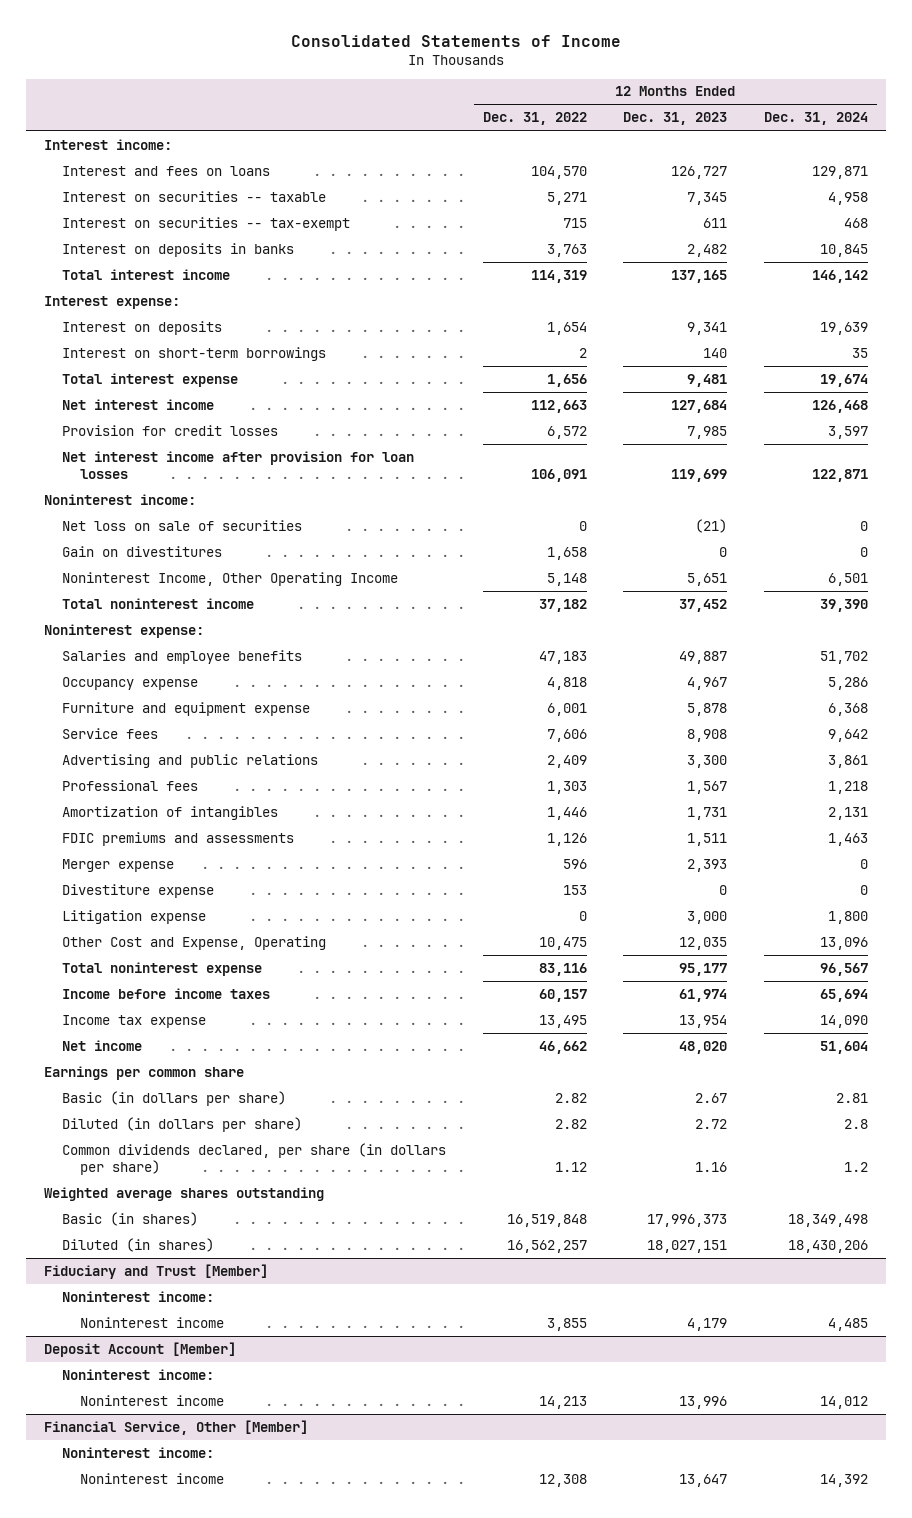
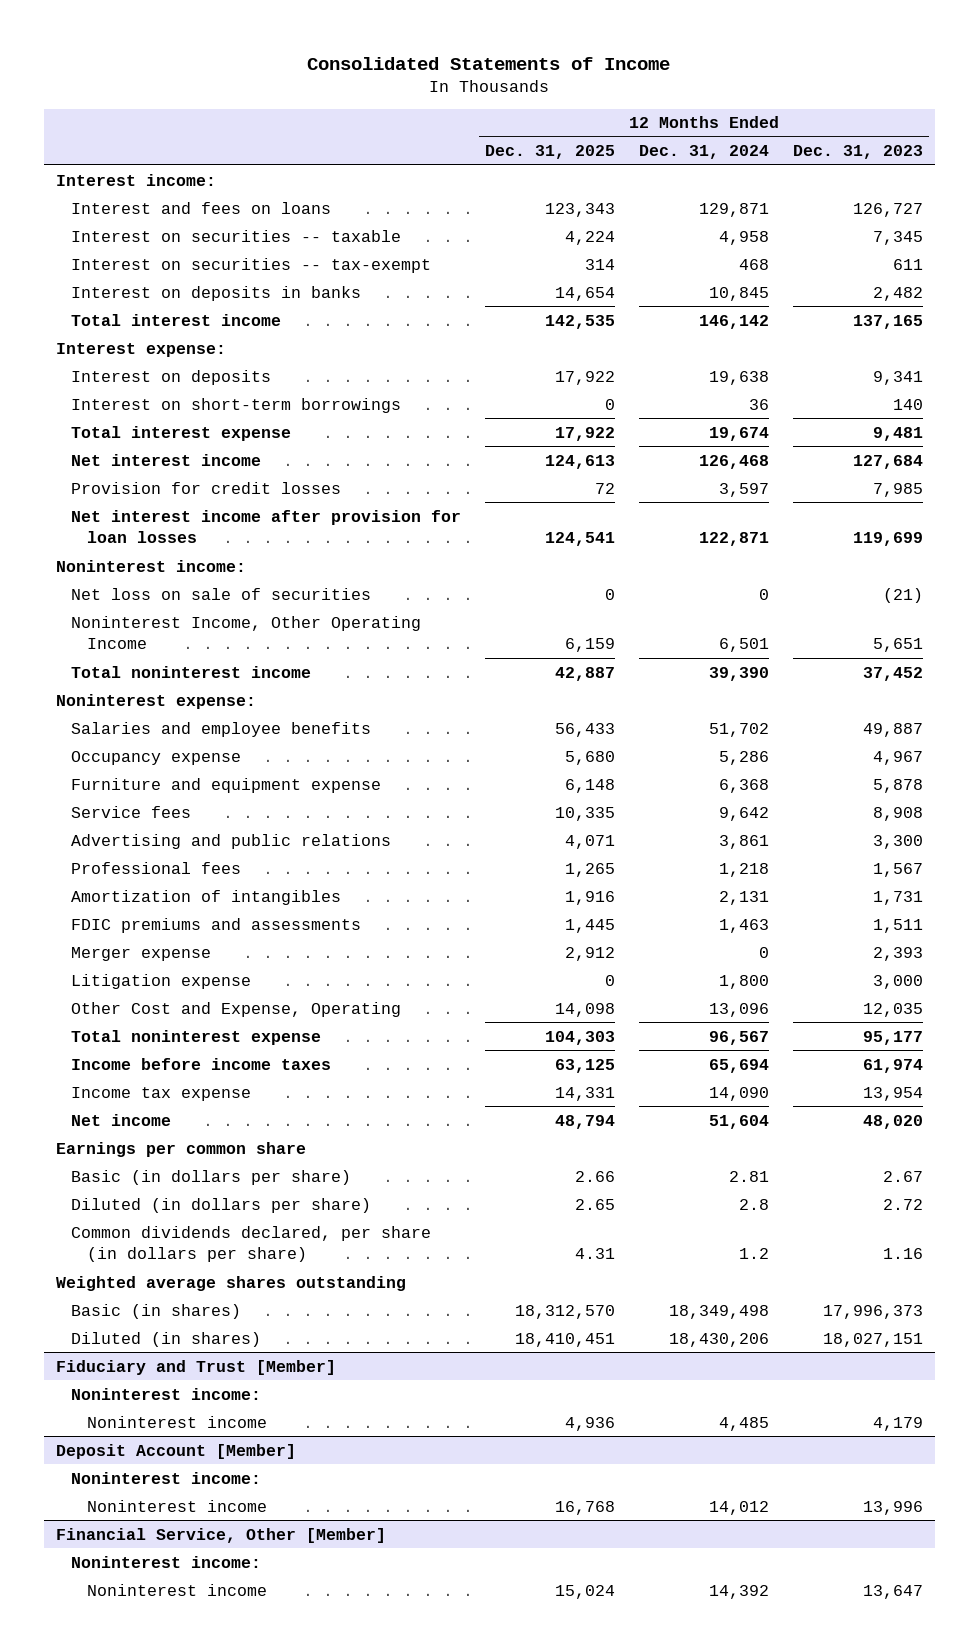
[482,112,587,126] Dec. 31, 2022 -> none
none -> [485,145,616,160] Dec. 31, 2025
[820,321,869,335] 19,639 -> [708,370,769,385] 19,638
[852,347,869,358] 35 -> [748,398,769,410] 36
[62,545,223,557] Gain on divestitures -> none
[62,883,215,898] Divestiture expense -> none

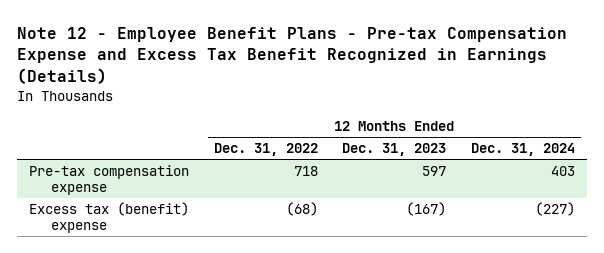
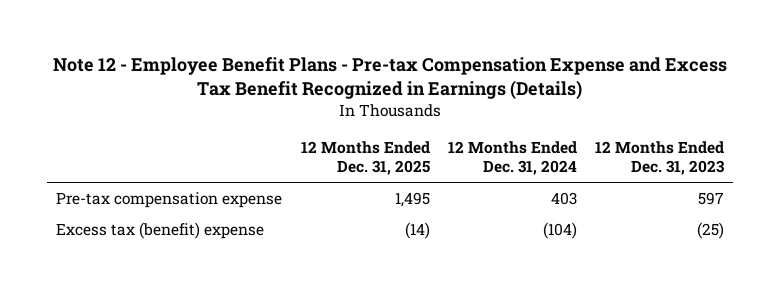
[213,143,318,157] Dec. 31, 2022 -> none
none -> [300,140,430,176] 12 Months Ended Dec. 31, 2025
[406,202,447,217] (167) -> [697,222,725,240] (25)
[534,202,575,217] (227) -> [542,222,577,240] (104)

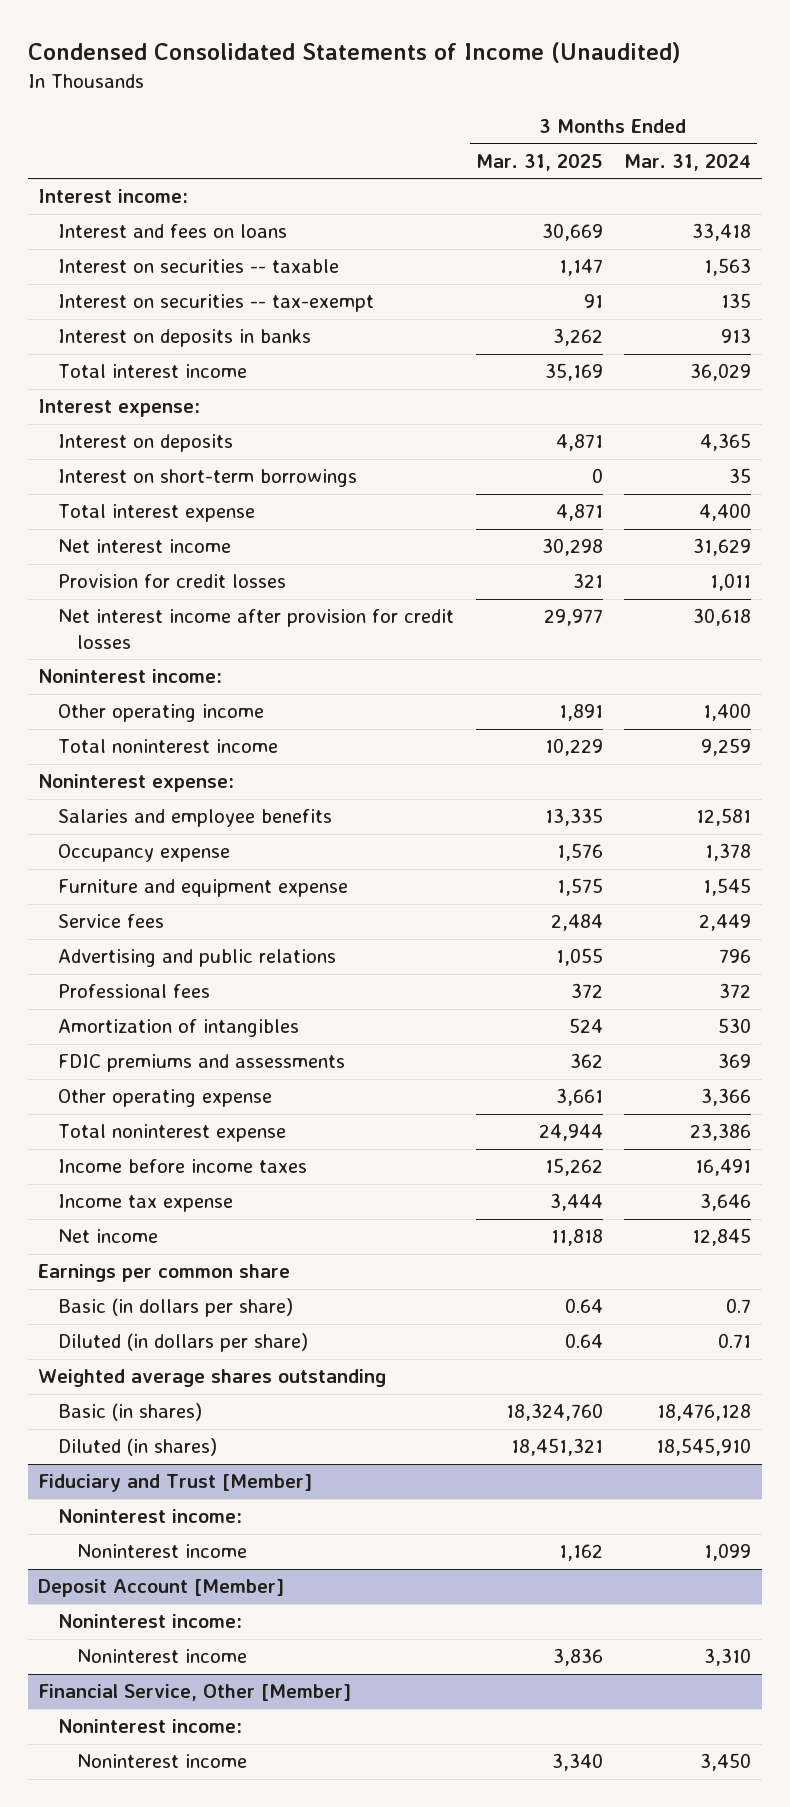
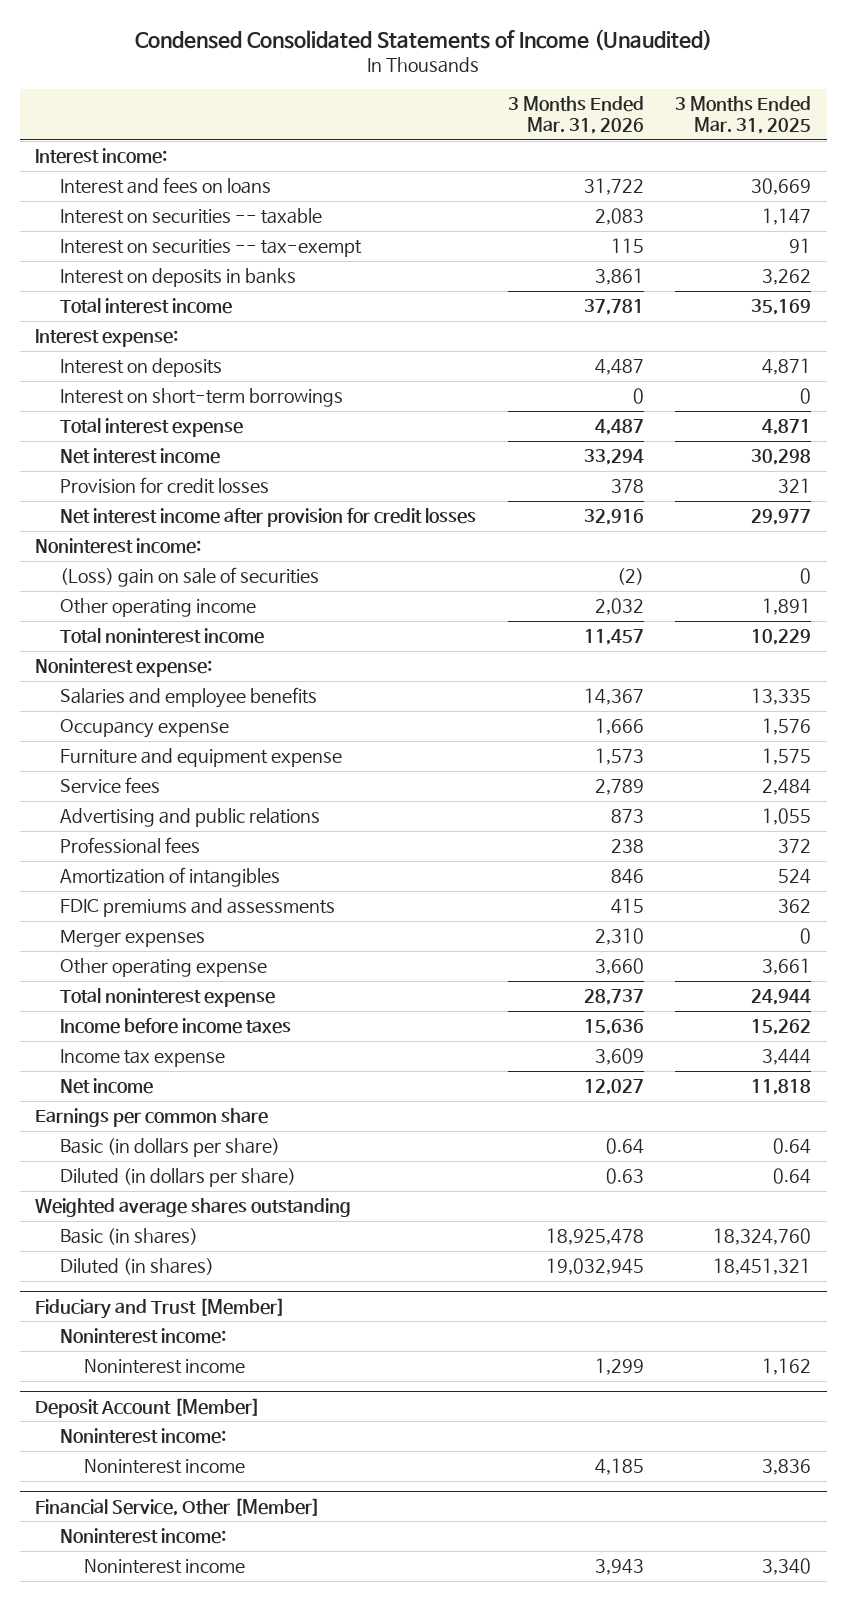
[624,153,752,171] Mar. 31, 2024 -> none
none -> [507,96,644,135] 3 Months Ended Mar. 31, 2026
none -> [59,567,319,588] (Loss) gain on sale of securities
none -> [59,930,205,948] Merger expenses

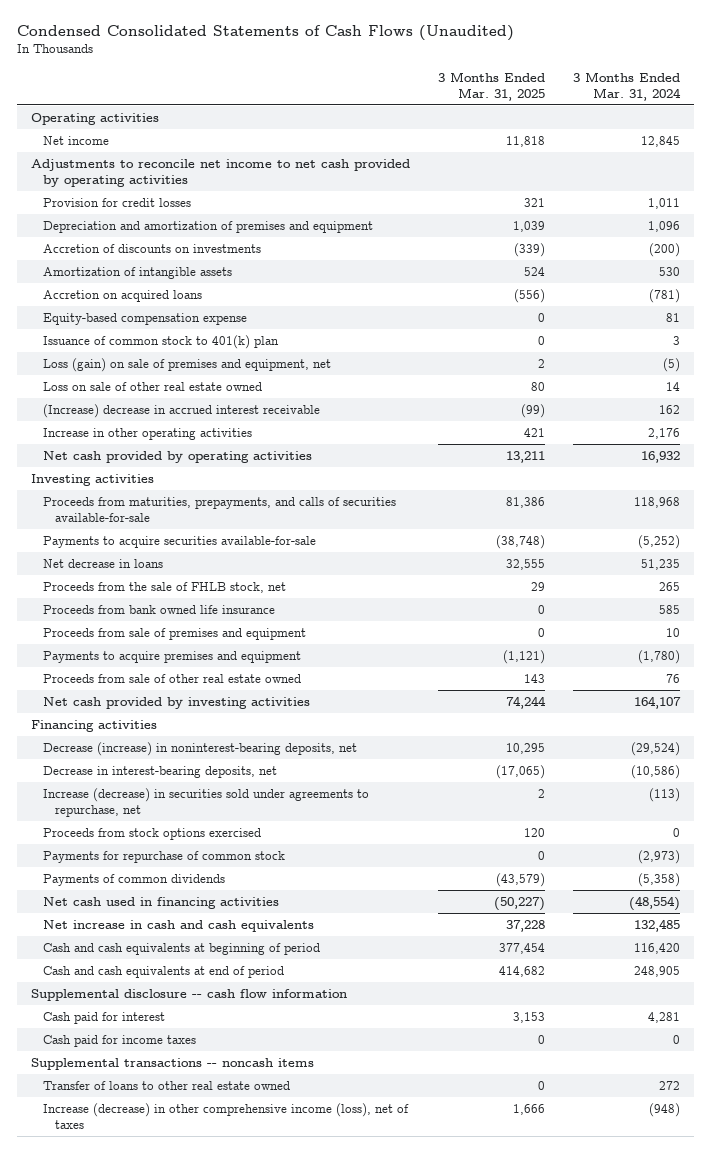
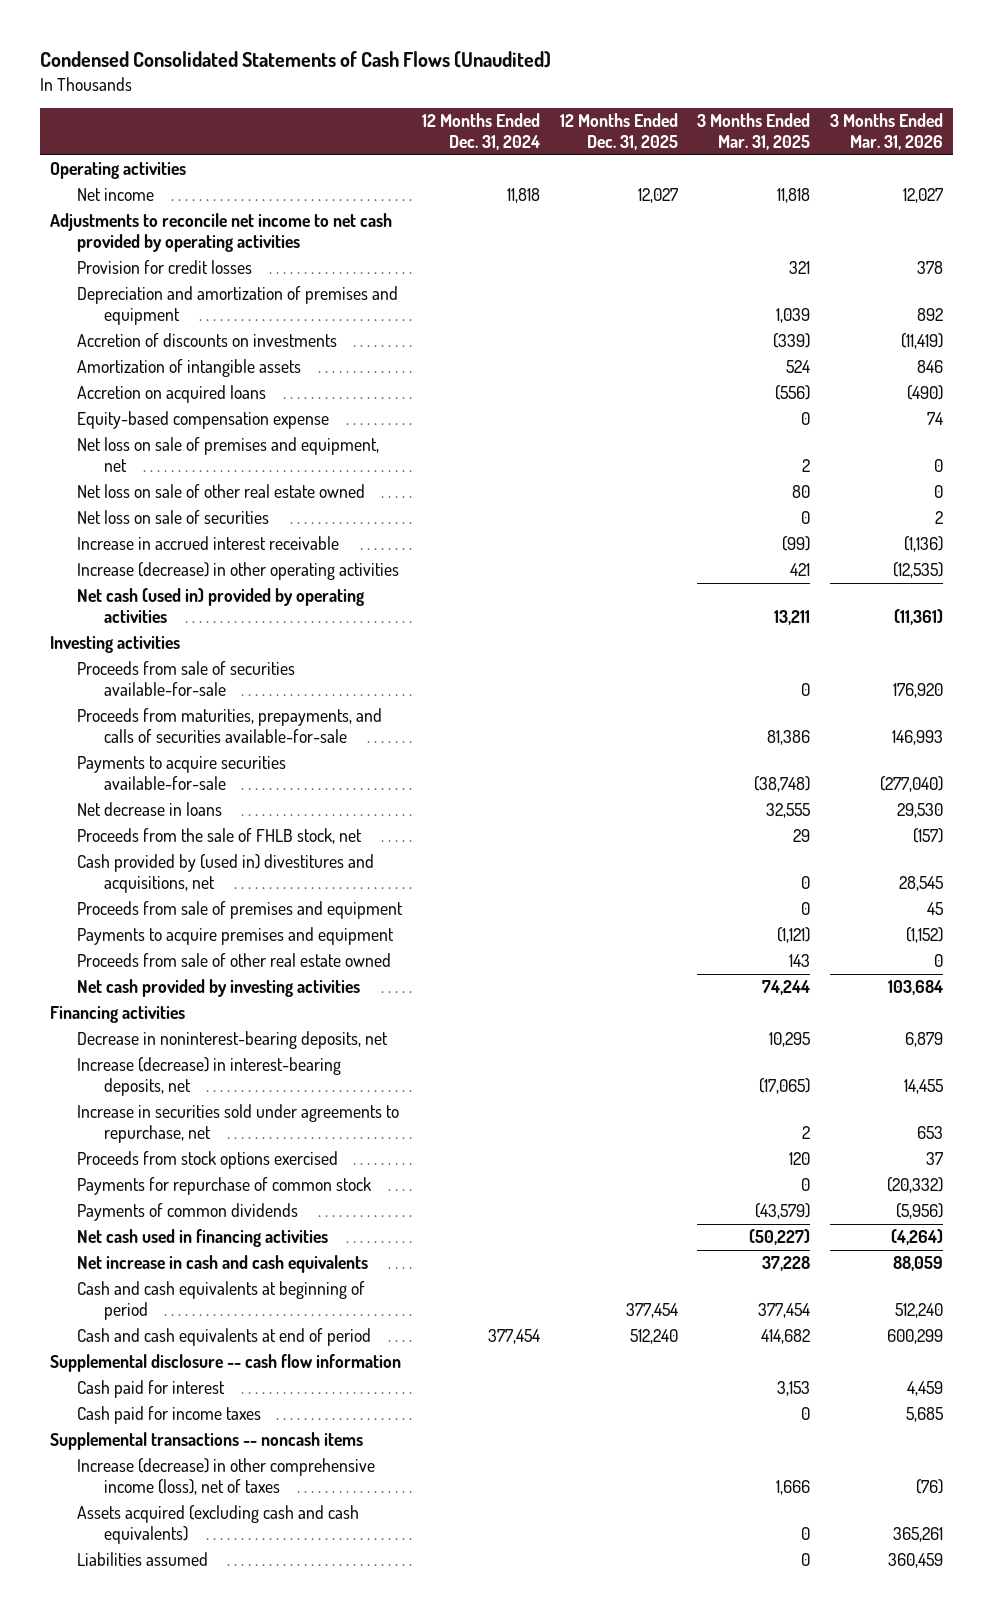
[573,71,682,101] 3 Months Ended Mar. 31, 2024 -> none
none -> [421,113,540,151] 12 Months Ended Dec. 31, 2024
none -> [559,113,678,151] 12 Months Ended Dec. 31, 2025
none -> [830,113,944,151] 3 Months Ended Mar. 31, 2026
[42,334,279,349] Issuance of common stock to 401(k) plan -> none
[42,357,331,372] Loss (gain) on sale of premises and equipment, net -> [77,437,380,472] Net loss on sale of premises and equipment, net
[42,381,262,391] Loss on sale of other real estate owned -> [77,484,366,499] Net loss on sale of other real estate owned
none -> [77,510,270,525] Net loss on sale of securities
[42,403,320,418] (Increase) decrease in accrued interest receivable -> [77,536,340,551] Increase in accrued interest receivable
[42,427,252,440] Increase in other operating activities -> [77,562,400,581] Increase (decrease) in other operating activities
[42,450,312,463] Net cash provided by operating activities -> [77,588,365,623] Net cash (used in) provided by operating activities
none -> [77,661,296,696] Proceeds from sale of securities available-for-sale
[42,604,275,614] Proceeds from bank owned life insurance -> none
none -> [77,854,375,893] Cash provided by (used in) divestitures and acquisitions, net
[42,741,357,756] Decrease (increase) in noninterest-bearing deposits, net -> [77,1031,389,1050] Decrease in noninterest-bearing deposits, net
[42,765,277,778] Decrease in interest-bearing deposits, net -> [77,1057,342,1096] Increase (decrease) in interest-bearing deposits, net
[42,787,369,817] Increase (decrease) in securities sold under agreements to repurchase, net -> [77,1104,400,1143] Increase in securities sold under agreements to repurchase, net
[42,1080,290,1090] Transfer of loans to other real estate owned -> none
none -> [77,1505,360,1544] Assets acquired (excluding cash and cash equivalents)
none -> [77,1552,209,1567] Liabilities assumed

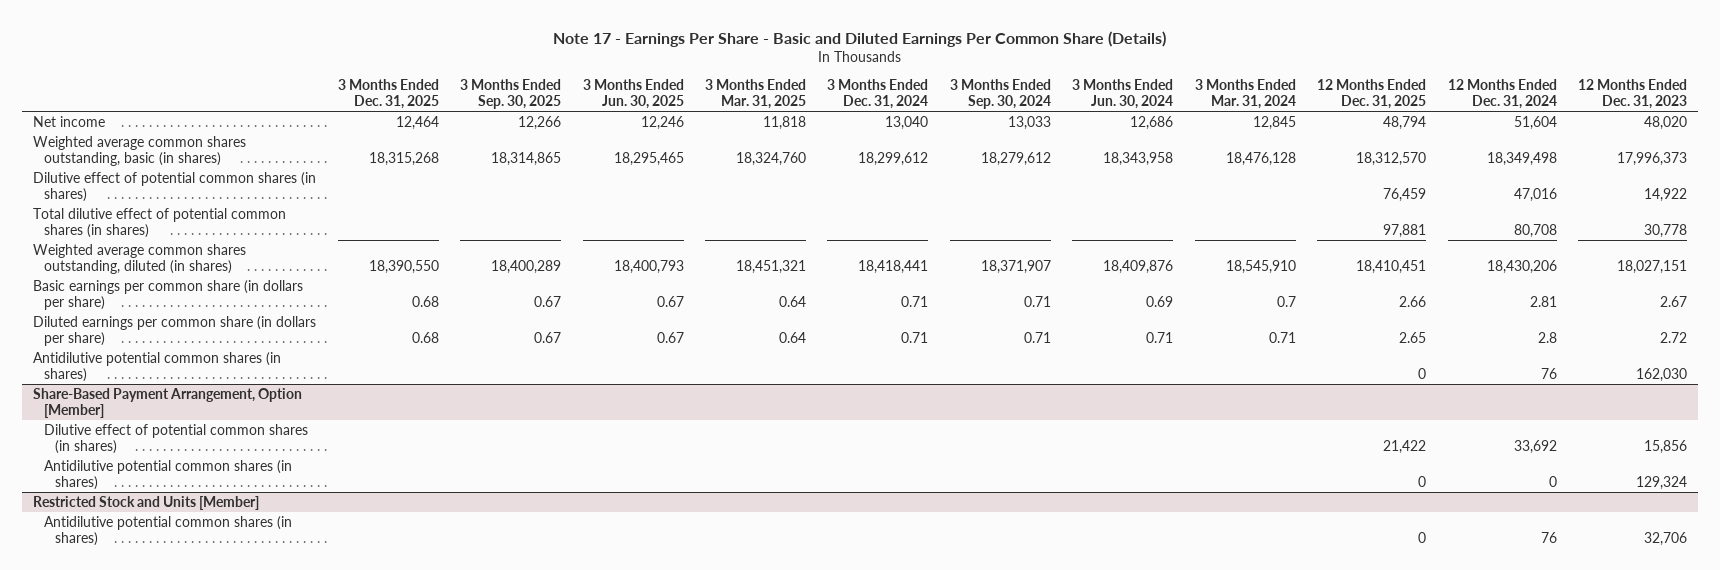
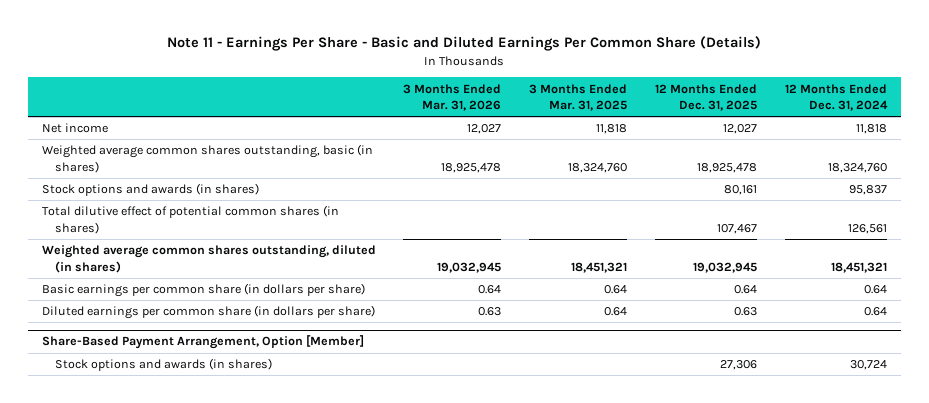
[553,30,1167,47] Note 17 - Earnings Per Share - Basic and Diluted Earnings Per Common Share (Details) -> [167,36,762,52] Note 11 - Earnings Per Share - Basic and Diluted Earnings Per Common Share (Details)
[337,79,439,110] 3 Months Ended Dec. 31, 2025 -> none
[460,79,562,110] 3 Months Ended Sep. 30, 2025 -> none
[582,79,684,110] 3 Months Ended Jun. 30, 2025 -> none
[827,79,929,110] 3 Months Ended Dec. 31, 2024 -> none
[949,79,1051,110] 3 Months Ended Sep. 30, 2024 -> none
[1072,79,1174,110] 3 Months Ended Jun. 30, 2024 -> none
[1194,79,1296,110] 3 Months Ended Mar. 31, 2024 -> none
[1578,79,1688,110] 12 Months Ended Dec. 31, 2023 -> none
none -> [403,83,502,112] 3 Months Ended Mar. 31, 2026
[33,171,317,202] Dilutive effect of potential common shares (in shares) -> none
[33,351,282,382] Antidilutive potential common shares (in shares) -> none
[1383,115,1427,130] 48,794 -> [723,124,758,135] 12,027
[1513,115,1557,130] 51,604 -> [855,124,887,135] 11,818
[1356,151,1427,166] 18,312,570 -> [697,162,758,173] 18,925,478
[1486,151,1557,166] 18,349,498 -> [827,162,887,173] 18,324,760
none -> [41,183,259,197] Stock options and awards (in shares)
[1383,223,1427,238] 97,881 -> [717,223,758,234] 107,467
[1513,223,1557,238] 80,708 -> [847,223,887,234] 126,561
[1356,259,1427,274] 18,410,451 -> [693,261,758,273] 19,032,945
[1486,259,1557,274] 18,430,206 -> [830,261,887,273] 18,451,321
[1399,295,1427,307] 2.66 -> [734,285,758,295] 0.64
[1529,295,1557,307] 2.81 -> [863,285,887,295] 0.64
[1399,331,1427,343] 2.65 -> [734,307,758,317] 0.63
[1537,331,1557,343] 2.8 -> [863,307,887,317] 0.64
[44,423,309,454] Dilutive effect of potential common shares (in shares) -> none
[44,459,293,490] Antidilutive potential common shares (in shares) -> none
[33,495,260,510] Restricted Stock and Units [Member] -> none
[44,515,293,546] Antidilutive potential common shares (in shares) -> none
none -> [55,358,273,372] Stock options and awards (in shares)

